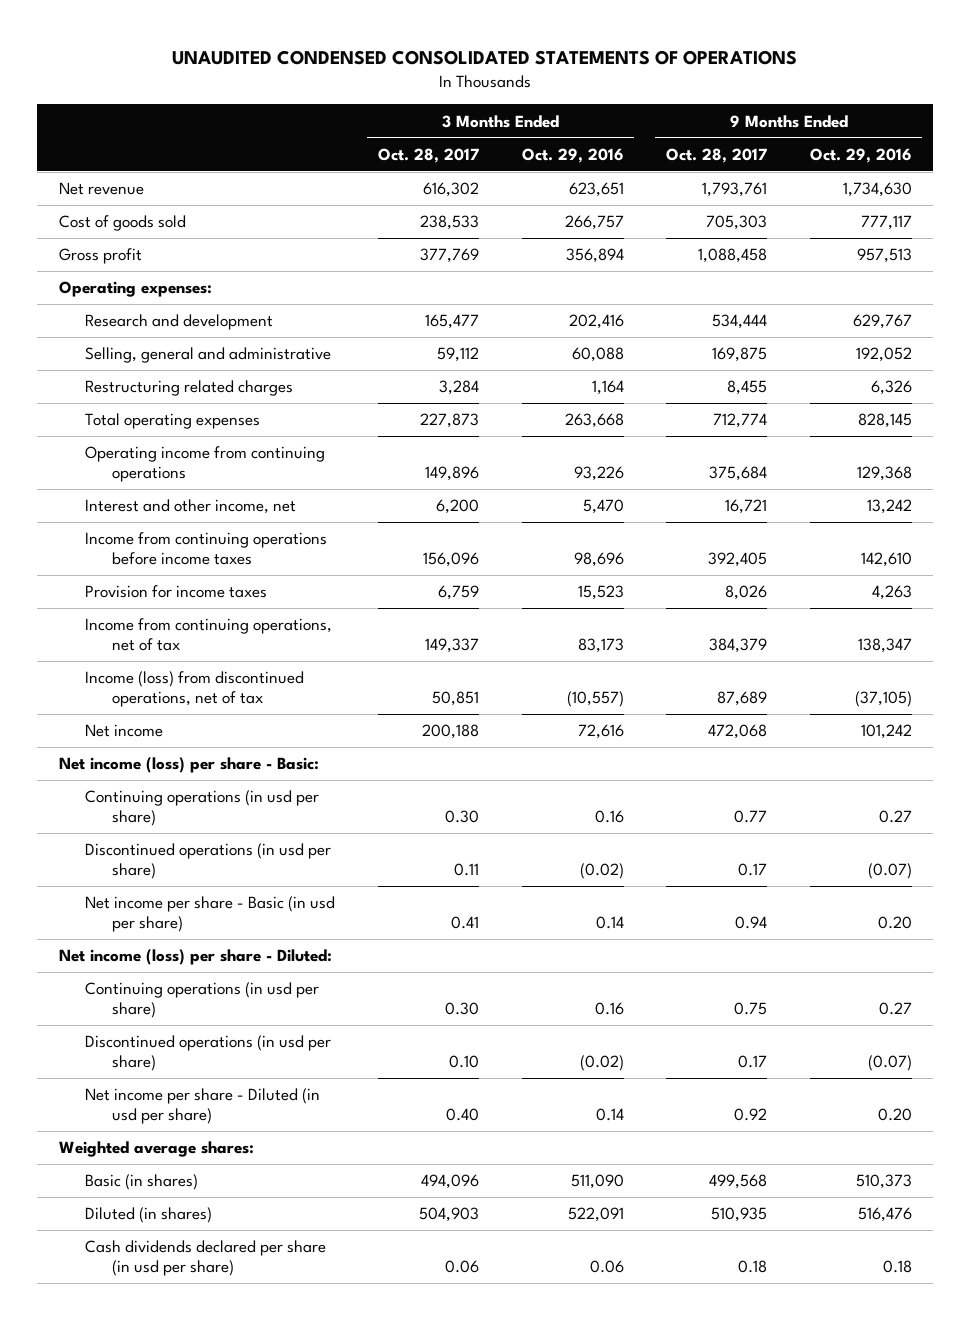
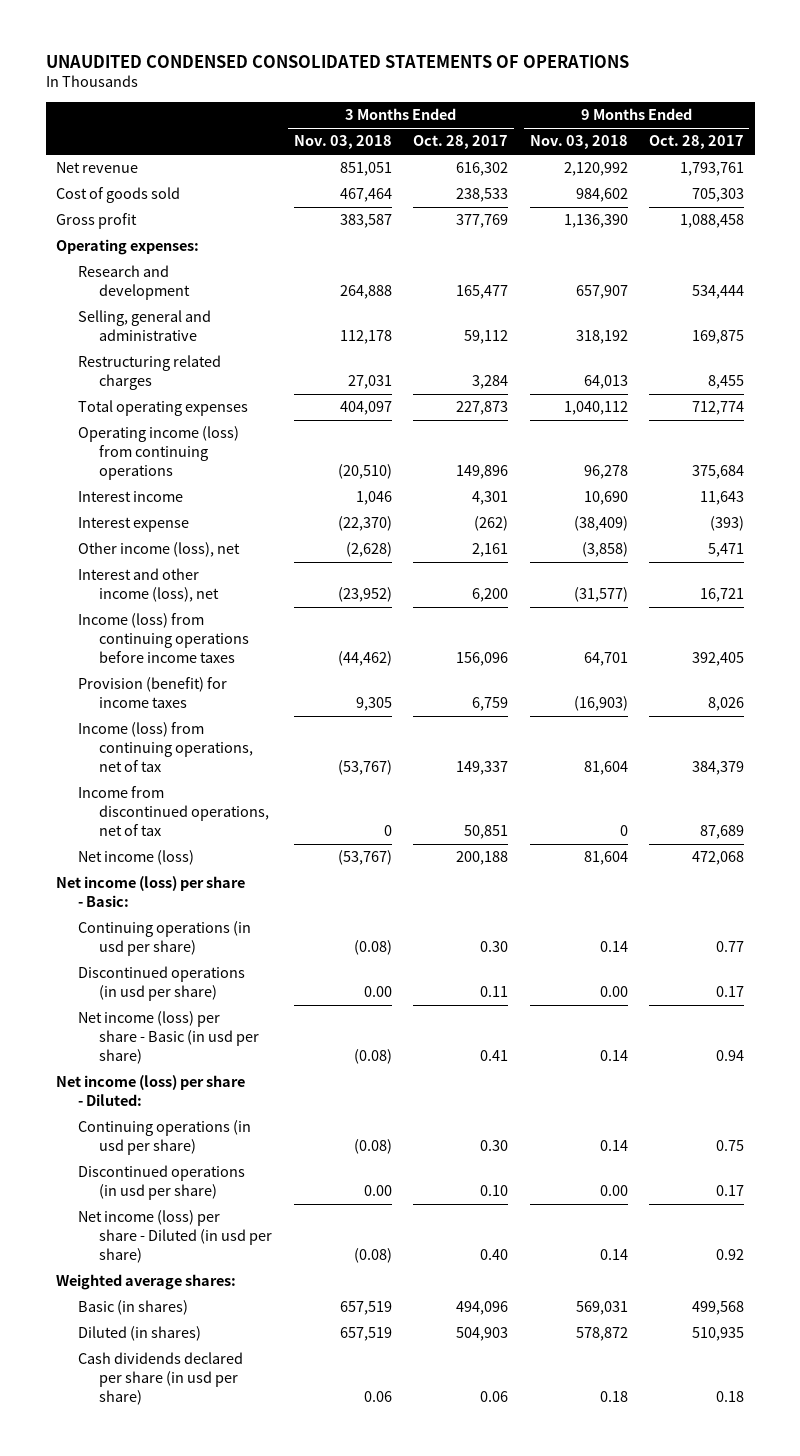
[521,147,624,163] Oct. 29, 2016 -> none
[809,147,912,163] Oct. 29, 2016 -> none
none -> [293,135,392,150] Nov. 03, 2018
none -> [529,135,628,150] Nov. 03, 2018
[85,446,326,483] Operating income from continuing operations -> [77,426,239,480] Operating income (loss) from continuing operations
none -> [77,491,183,503] Interest income
none -> [77,517,189,533] Interest expense
none -> [77,542,240,558] Other income (loss), net
[85,499,297,515] Interest and other income, net -> [77,568,220,603] Interest and other income (loss), net
[85,532,328,566] Income from continuing operations before income taxes -> [77,613,250,663] Income (loss) from continuing operations before income taxes
[85,585,268,599] Provision for income taxes -> [77,677,227,709] Provision (benefit) for income taxes
[85,618,333,652] Income from continuing operations, net of tax -> [77,722,254,772] Income (loss) from continuing operations, net of tax
[85,671,305,708] Income (loss) from discontinued operations, net of tax -> [77,786,270,836] Income from discontinued operations, net of tax
[85,724,164,738] Net income -> [77,850,194,866] Net income (loss)
[85,896,336,933] Net income per share - Basic (in usd per share) -> [77,1011,260,1064] Net income (loss) per share - Basic (in usd per share)
[85,1088,321,1125] Net income per share - Diluted (in usd per share) -> [77,1210,273,1263] Net income (loss) per share - Diluted (in usd per share)

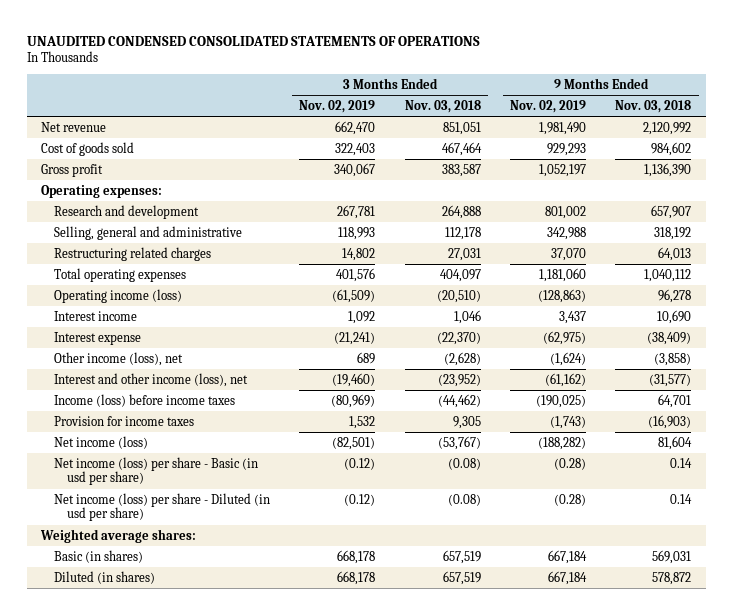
[413,135,509,150] Oct. 28, 2017 -> none
[649,135,745,150] Oct. 28, 2017 -> none
none -> [299,100,376,114] Nov. 02, 2019
none -> [509,100,586,114] Nov. 02, 2019
[77,426,239,480] Operating income (loss) from continuing operations -> [53,288,182,303] Operating income (loss)
[77,722,254,772] Income (loss) from continuing operations, net of tax -> none
[77,786,270,836] Income from discontinued operations, net of tax -> none
[77,613,250,663] Income (loss) from continuing operations before income taxes -> [53,393,235,407] Income (loss) before income taxes
[77,677,227,709] Provision (benefit) for income taxes -> [53,415,194,426] Provision for income taxes
[56,876,246,908] Net income (loss) per share - Basic: -> none
[77,921,251,957] Continuing operations (in usd per share) -> none
[77,966,245,1002] Discontinued operations (in usd per share) -> none
[56,1075,246,1107] Net income (loss) per share - Diluted: -> none
[77,1120,251,1156] Continuing operations (in usd per share) -> none
[77,1165,245,1201] Discontinued operations (in usd per share) -> none
[77,1352,243,1405] Cash dividends declared per share (in usd per share) -> none

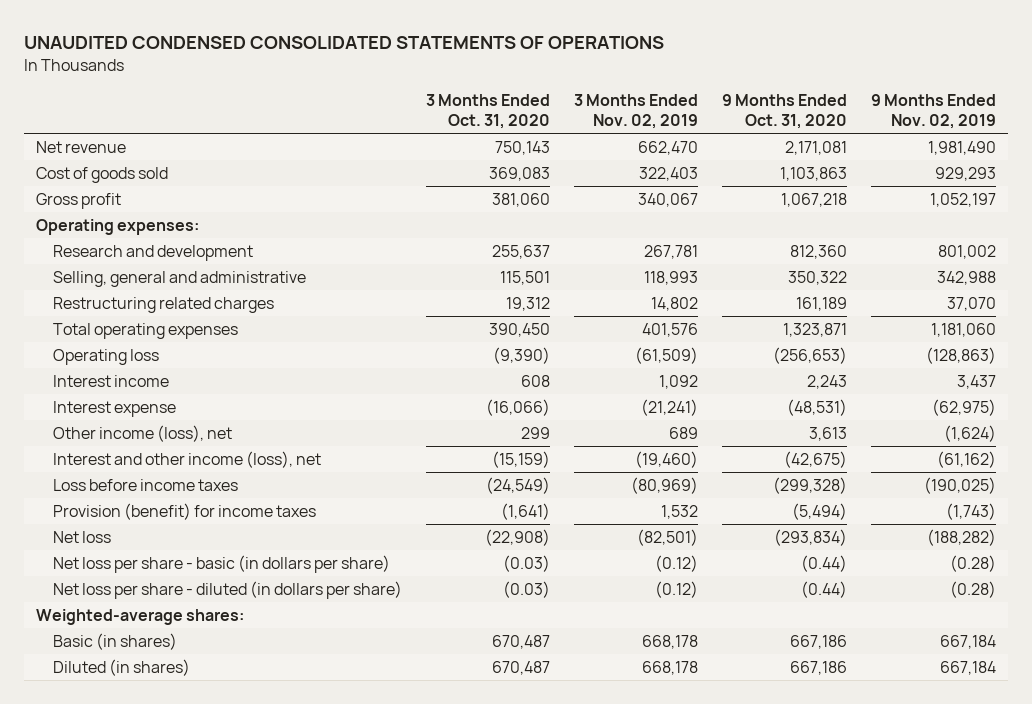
[404,100,481,114] Nov. 03, 2018 -> none
[615,100,692,114] Nov. 03, 2018 -> none
none -> [426,93,551,130] 3 Months Ended Oct. 31, 2020
none -> [722,93,848,130] 9 Months Ended Oct. 31, 2020
[53,288,182,303] Operating income (loss) -> [53,348,160,365] Operating loss
[53,393,235,407] Income (loss) before income taxes -> [53,478,239,491] Loss before income taxes
[53,415,194,426] Provision for income taxes -> [53,502,317,520] Provision (benefit) for income taxes
[53,435,148,449] Net income (loss) -> [53,530,112,543] Net loss
[53,456,258,486] Net income (loss) per share - Basic (in usd per share) -> [53,554,391,573] Net loss per share - basic (in dollars per share)
[53,492,270,522] Net income (loss) per share - Diluted (in usd per share) -> [53,580,403,599] Net loss per share - diluted (in dollars per share)
[40,528,197,543] Weighted average shares: -> [35,608,244,625] Weighted-average shares:

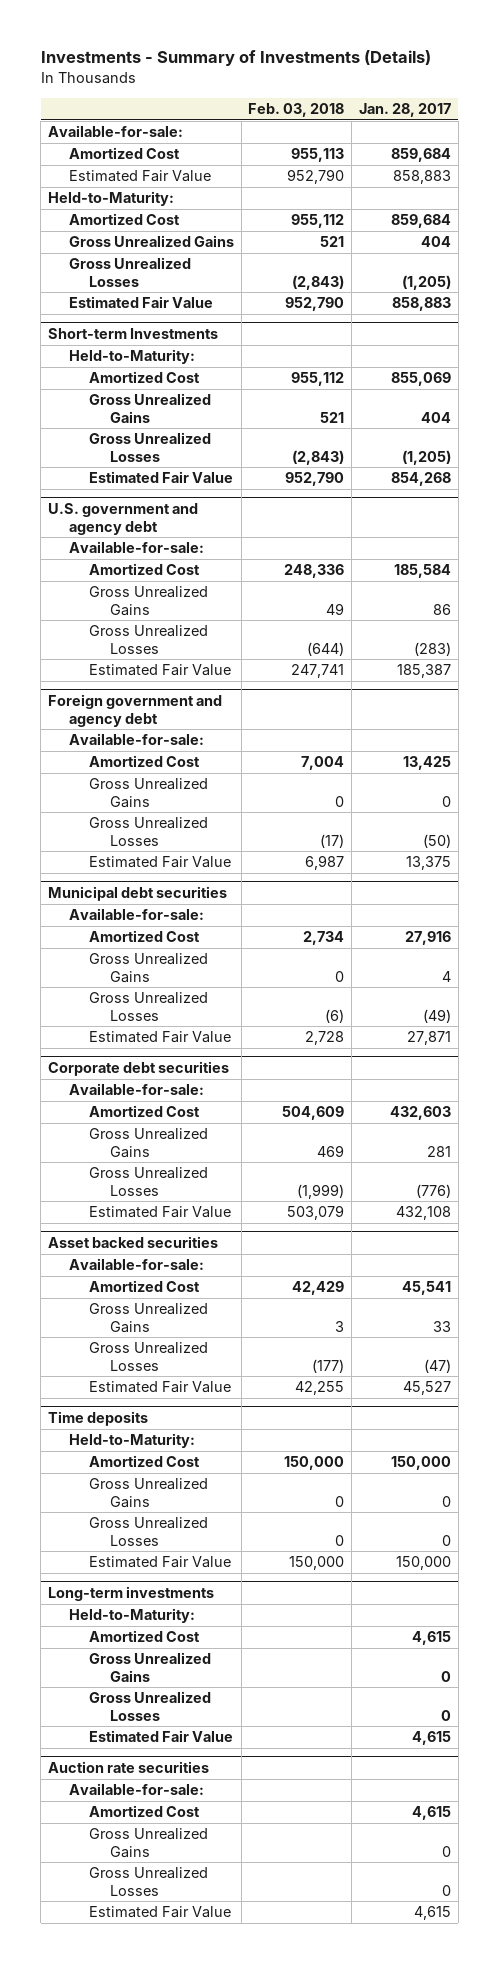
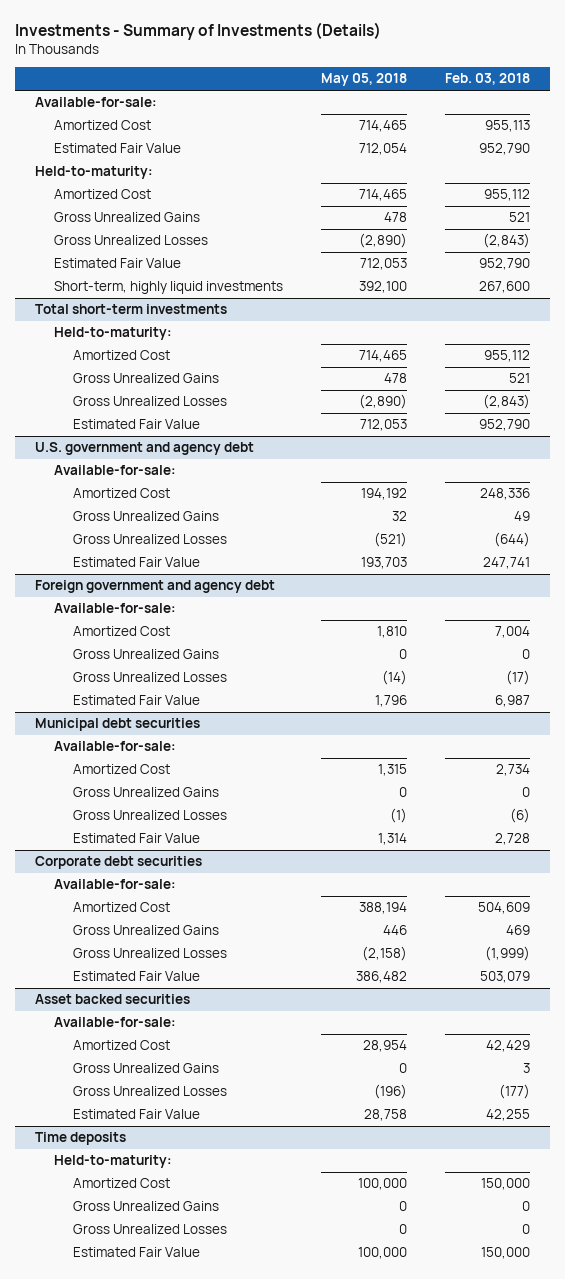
[359,102,452,117] Jan. 28, 2017 -> none
none -> [321,73,408,87] May 05, 2018
[48,191,175,207] Held-to-Maturity: -> [34,166,153,180] Held-to-maturity:
none -> [53,281,283,295] Short-term, highly liquid investments
[48,328,219,340] Short-term Investments -> [34,304,227,315] Total short-term investments
[68,349,195,365] Held-to-Maturity: -> [53,327,172,341] Held-to-maturity:
[68,1433,195,1449] Held-to-Maturity: -> [53,1155,172,1169] Held-to-maturity:
[48,1586,215,1602] Long-term investments -> none
[68,1608,195,1624] Held-to-Maturity: -> none
[89,1630,201,1643] Amortized Cost -> none
[89,1652,212,1682] Gross Unrealized Gains -> none
[89,1691,212,1721] Gross Unrealized Losses -> none
[89,1730,234,1743] Estimated Fair Value -> none
[48,1761,210,1774] Auction rate securities -> none
[68,1783,204,1796] Available-for-sale: -> none
[89,1805,201,1818] Amortized Cost -> none
[89,1828,209,1858] Gross Unrealized Gains -> none
[89,1867,209,1896] Gross Unrealized Losses -> none
[89,1906,232,1919] Estimated Fair Value -> none

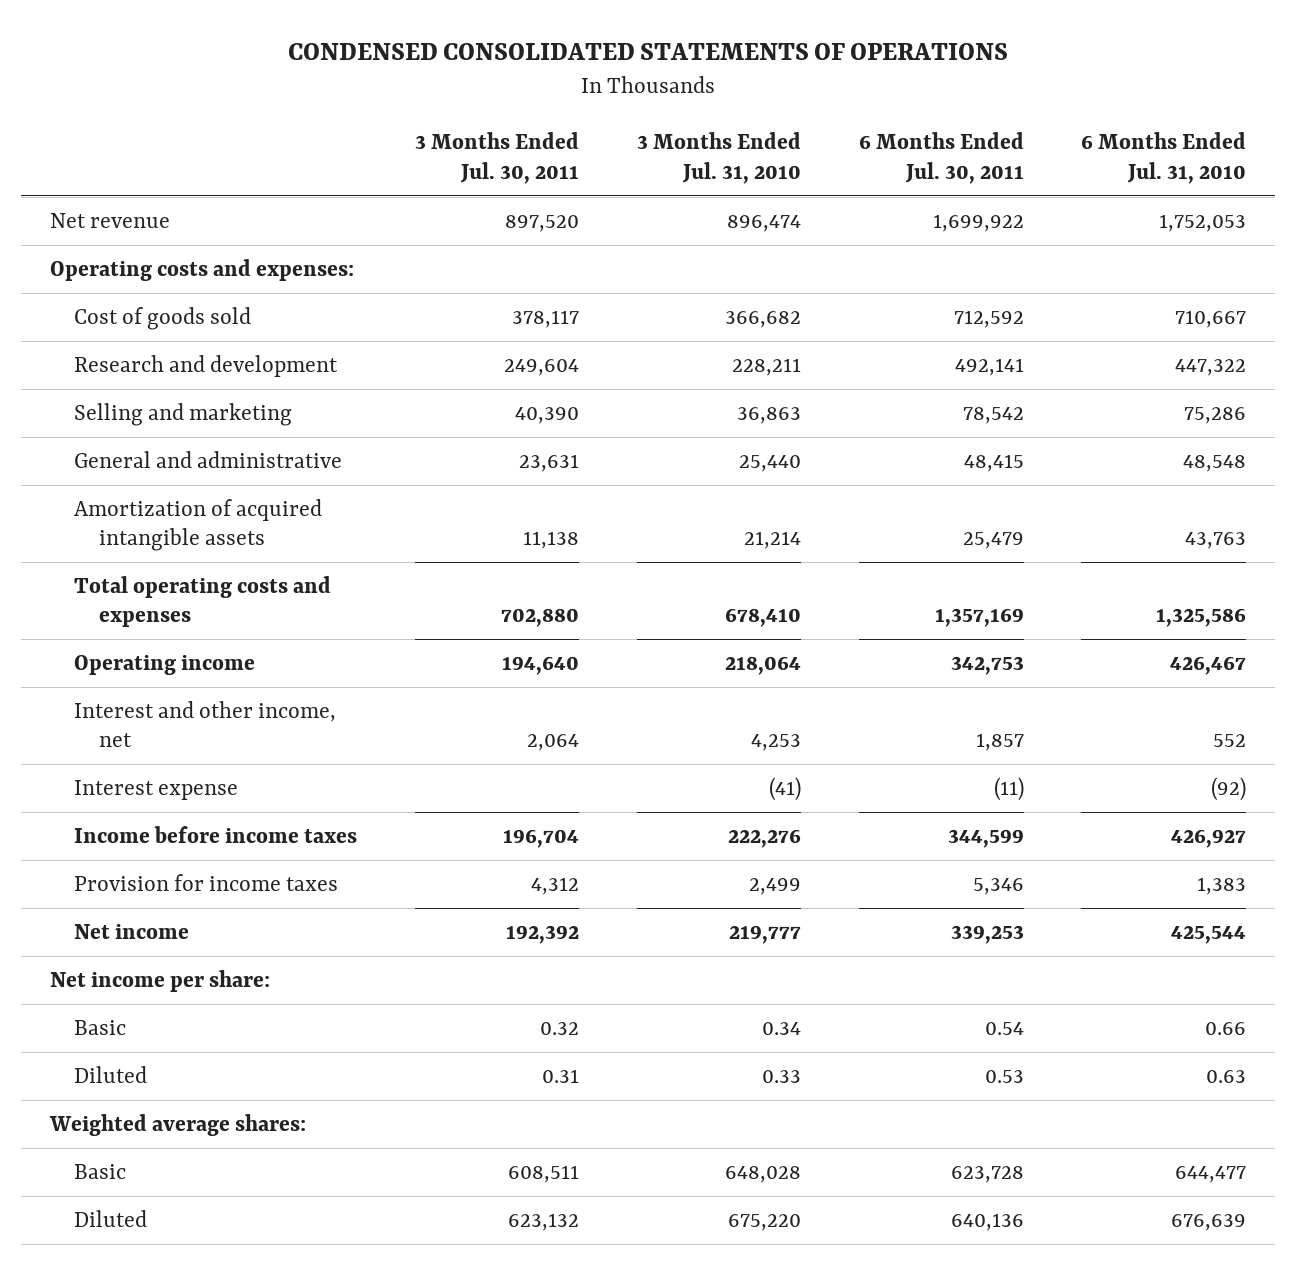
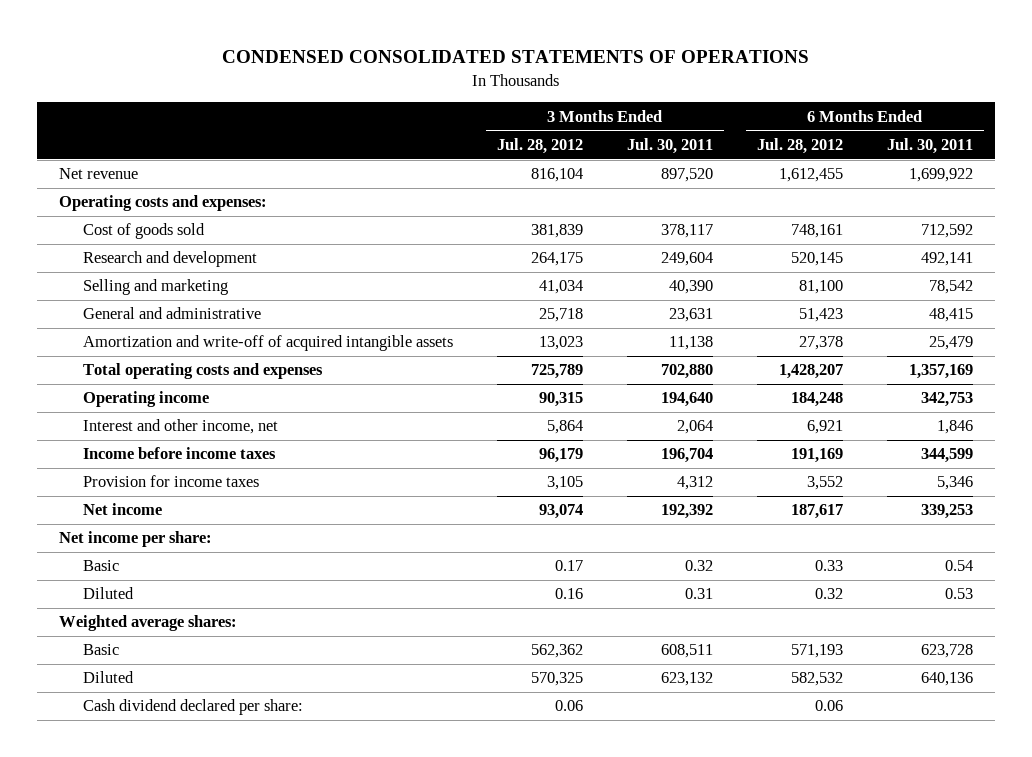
[636,132,801,184] 3 Months Ended Jul. 31, 2010 -> none
[1081,132,1247,184] 6 Months Ended Jul. 31, 2010 -> none
none -> [496,137,583,154] Jul. 28, 2012
none -> [756,137,843,154] Jul. 28, 2012
[74,499,323,552] Amortization of acquired intangible assets -> [82,335,453,352] Amortization and write-off of acquired intangible assets
[74,780,239,801] Interest expense -> none
[975,733,1024,752] 1,857 -> [936,420,973,435] 1,846
none -> [82,699,303,716] Cash dividend declared per share:

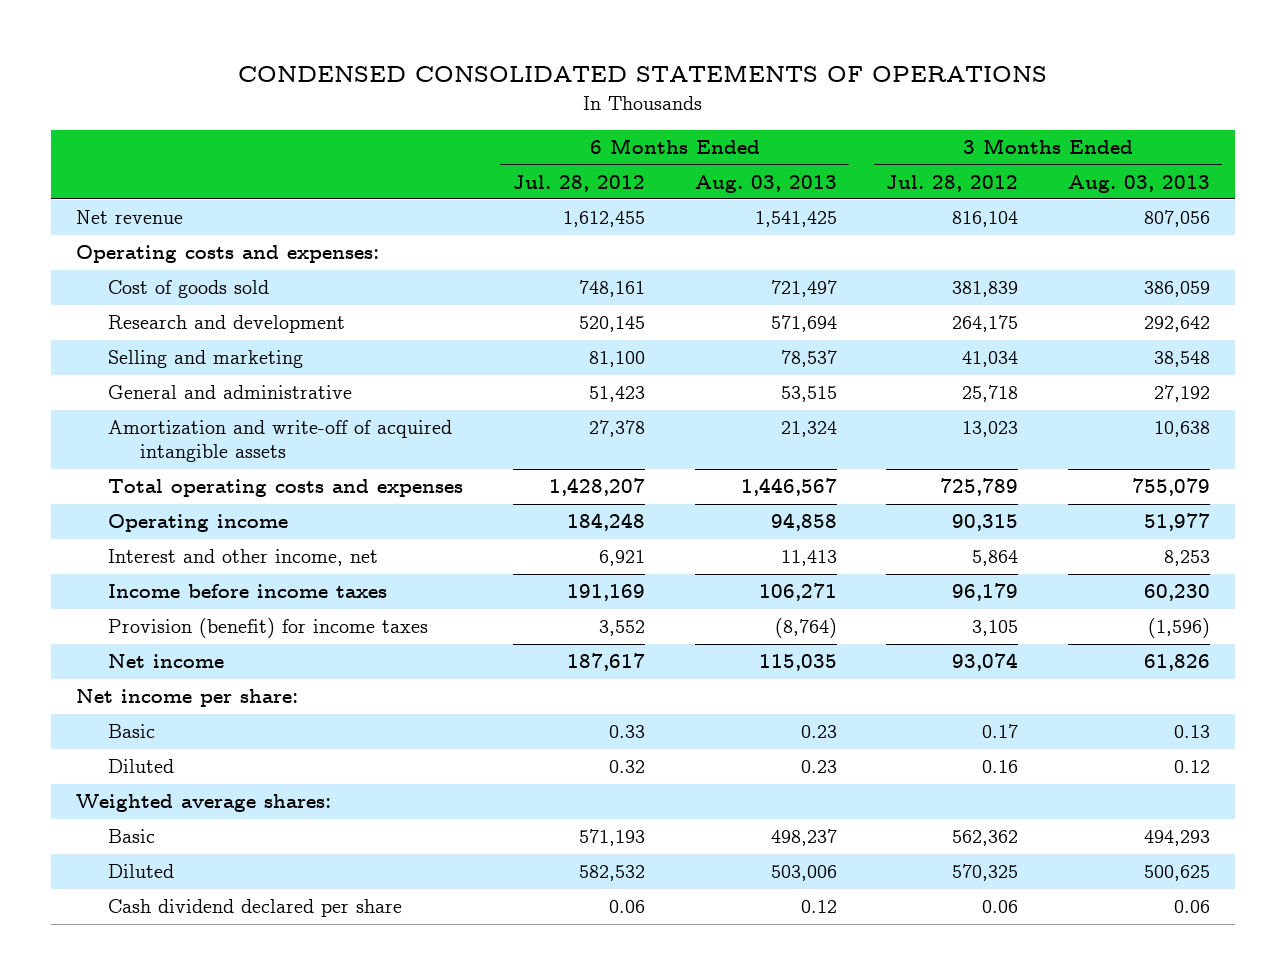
[626,137,713,154] Jul. 30, 2011 -> none
[886,137,973,154] Jul. 30, 2011 -> none
none -> [694,174,837,193] Aug. 03, 2013
none -> [1067,174,1210,193] Aug. 03, 2013
[82,475,259,488] Provision for income taxes -> [108,618,429,639] Provision (benefit) for income taxes
[82,699,303,716] Cash dividend declared per share: -> [108,899,403,918] Cash dividend declared per share

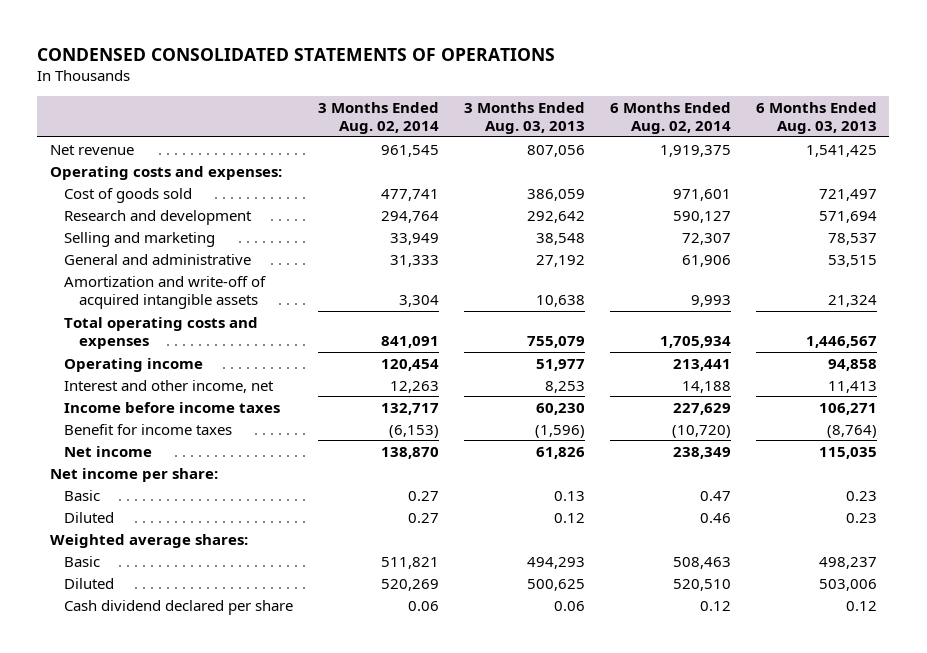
[512,174,645,192] Jul. 28, 2012 -> none
[886,174,1019,192] Jul. 28, 2012 -> none
none -> [318,101,440,135] 3 Months Ended Aug. 02, 2014
none -> [609,101,731,135] 6 Months Ended Aug. 02, 2014
[108,618,429,639] Provision (benefit) for income taxes -> [64,423,233,435] Benefit for income taxes

